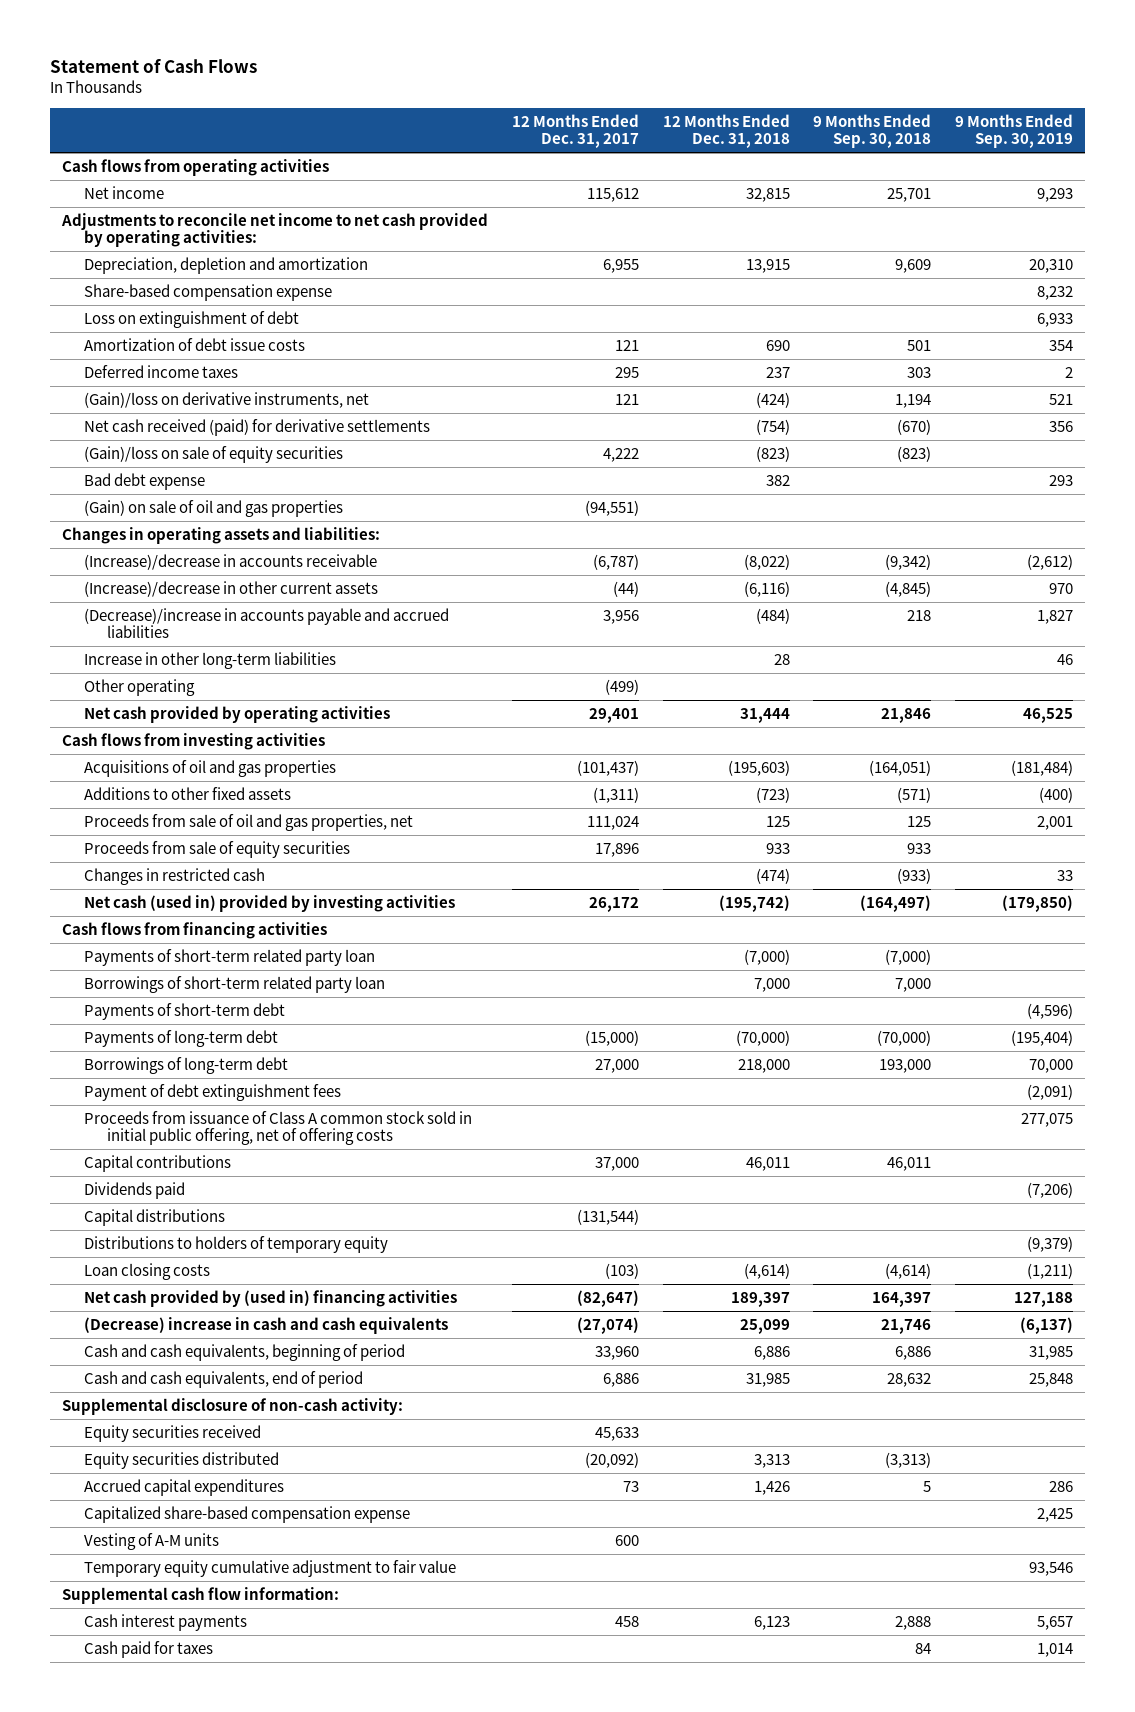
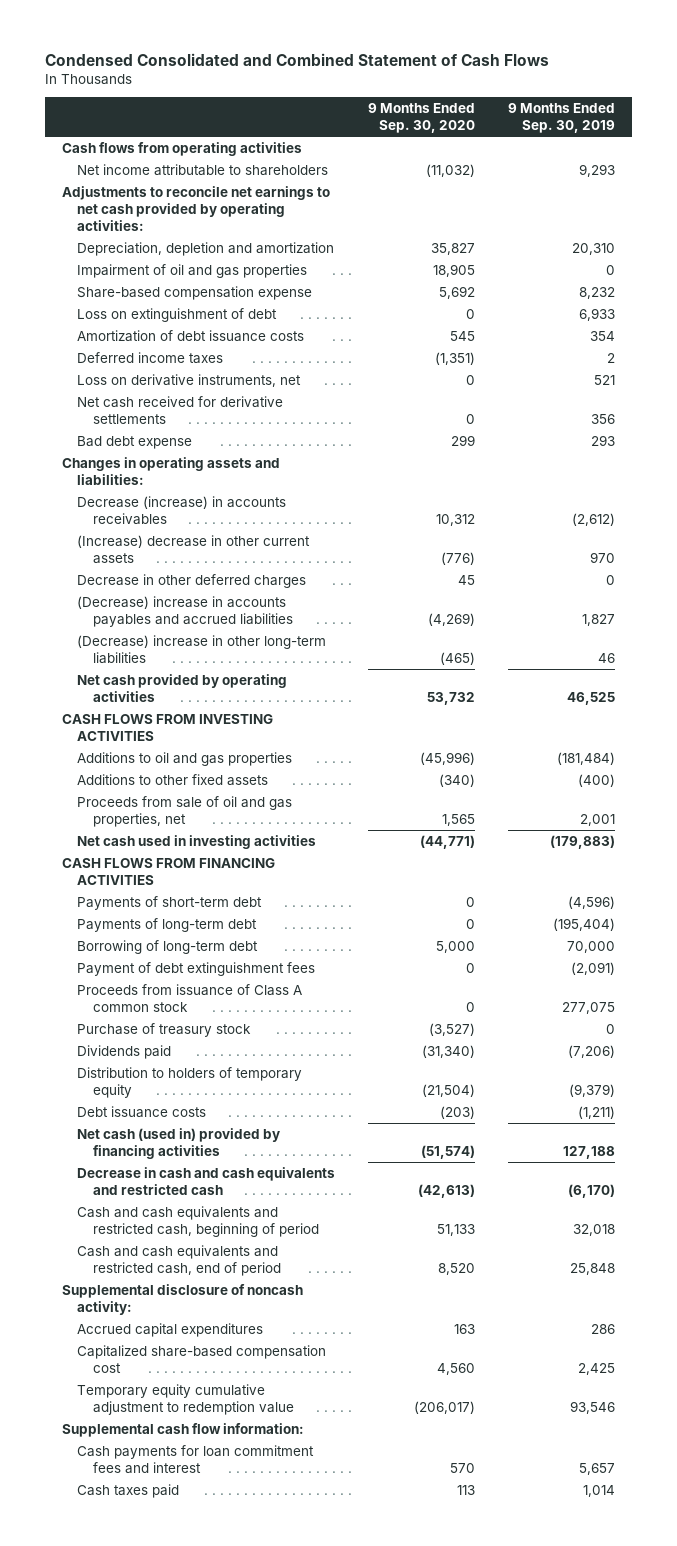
[50,59,258,74] Statement of Cash Flows -> [45,53,550,67] Condensed Consolidated and Combined Statement of Cash Flows
[511,114,639,149] 12 Months Ended Dec. 31, 2017 -> none
[662,114,790,149] 12 Months Ended Dec. 31, 2018 -> none
[813,114,932,149] 9 Months Ended Sep. 30, 2018 -> none
none -> [368,103,476,134] 9 Months Ended Sep. 30, 2020
[84,185,165,199] Net income -> [77,163,329,176] Net income attributable to shareholders
[61,212,489,248] Adjustments to reconcile net income to net cash provided by operating activities: -> [61,185,330,231] Adjustments to reconcile net earnings to net cash provided by operating activities:
none -> [77,263,308,278] Impairment of oil and gas properties
[84,337,306,351] Amortization of debt issue costs -> [77,329,305,342] Amortization of debt issuance costs
[84,445,344,463] (Gain)/loss on sale of equity securities -> none
[84,391,370,408] (Gain)/loss on derivative instruments, net -> [77,373,302,387] Loss on derivative instruments, net
[84,418,431,436] Net cash received (paid) for derivative settlements -> [77,395,284,424] Net cash received for derivative settlements
[84,499,344,517] (Gain) on sale of oil and gas properties -> none
[84,678,196,696] Other operating -> none
[84,553,378,570] (Increase)/decrease in accounts receivable -> [77,495,287,525] Decrease (increase) in accounts receivables
[84,580,379,597] (Increase)/decrease in other current assets -> [77,534,311,564] (Increase) decrease in other current assets
none -> [77,573,307,588] Decrease in other deferred charges
[84,607,450,639] (Decrease)/increase in accounts payable and accrued liabilities -> [77,595,294,627] (Decrease) increase in accounts payables and accrued liabilities
[84,651,337,669] Increase in other long-term liabilities -> [77,634,327,664] (Decrease) increase in other long-term liabilities
[62,732,326,750] Cash flows from investing activities -> [61,713,273,741] CASH FLOWS FROM INVESTING ACTIVITIES
[84,759,337,777] Acquisitions of oil and gas properties -> [77,751,293,766] Additions to oil and gas properties
[84,840,351,858] Proceeds from sale of equity securities -> none
[84,867,266,885] Changes in restricted cash -> none
[84,948,376,966] Payments of short-term related party loan -> none
[84,975,386,993] Borrowings of short-term related party loan -> none
[84,894,456,912] Net cash (used in) provided by investing activities -> [77,834,317,849] Net cash used in investing activities
[1002,894,1074,912] (179,850) -> [550,834,616,849] (179,883)
[62,921,328,939] Cash flows from financing activities -> [61,857,275,885] CASH FLOWS FROM FINANCING ACTIVITIES
[84,1056,289,1074] Borrowings of long-term debt -> [77,939,259,954] Borrowing of long-term debt
[84,1154,232,1172] Capital contributions -> none
[84,1110,473,1146] Proceeds from issuance of Class A common stock sold in initial public offering, net of offering costs -> [77,983,303,1012] Proceeds from issuance of Class A common stock
none -> [77,1022,252,1037] Purchase of treasury stock
[84,1208,226,1226] Capital distributions -> none
[84,1424,262,1442] Equity securities received -> none
[84,1451,280,1469] Equity securities distributed -> none
[84,1235,389,1253] Distributions to holders of temporary equity -> [77,1066,303,1098] Distribution to holders of temporary equity
[84,1262,211,1280] Loan closing costs -> [77,1105,207,1118] Debt issuance costs
[84,1289,458,1307] Net cash provided by (used in) financing activities -> [77,1127,281,1159] Net cash (used in) provided by financing activities
[84,1316,449,1334] (Decrease) increase in cash and cash equivalents -> [77,1166,336,1195] Decrease in cash and cash equivalents and restricted cash
[1020,1316,1074,1334] (6,137) -> [568,1183,616,1198] (6,170)
[84,1343,406,1361] Cash and cash equivalents, beginning of period -> [77,1205,320,1237] Cash and cash equivalents and restricted cash, beginning of period
[1029,1345,1074,1360] 31,985 -> [573,1223,616,1236] 32,018
[84,1370,364,1388] Cash and cash equivalents, end of period -> [77,1244,282,1276] Cash and cash equivalents and restricted cash, end of period
[62,1397,404,1415] Supplemental disclosure of non-cash activity: -> [61,1283,303,1315] Supplemental disclosure of noncash activity:
[84,1532,220,1550] Vesting of A-M units -> none
[84,1505,411,1523] Capitalized share-based compensation expense -> [77,1344,327,1373] Capitalized share-based compensation cost
[84,1559,457,1577] Temporary equity cumulative adjustment to fair value -> [77,1383,295,1415] Temporary equity cumulative adjustment to redemption value
[84,1613,248,1631] Cash interest payments -> [77,1444,315,1474] Cash payments for loan commitment fees and interest
[84,1640,214,1658] Cash paid for taxes -> [77,1483,180,1498] Cash taxes paid

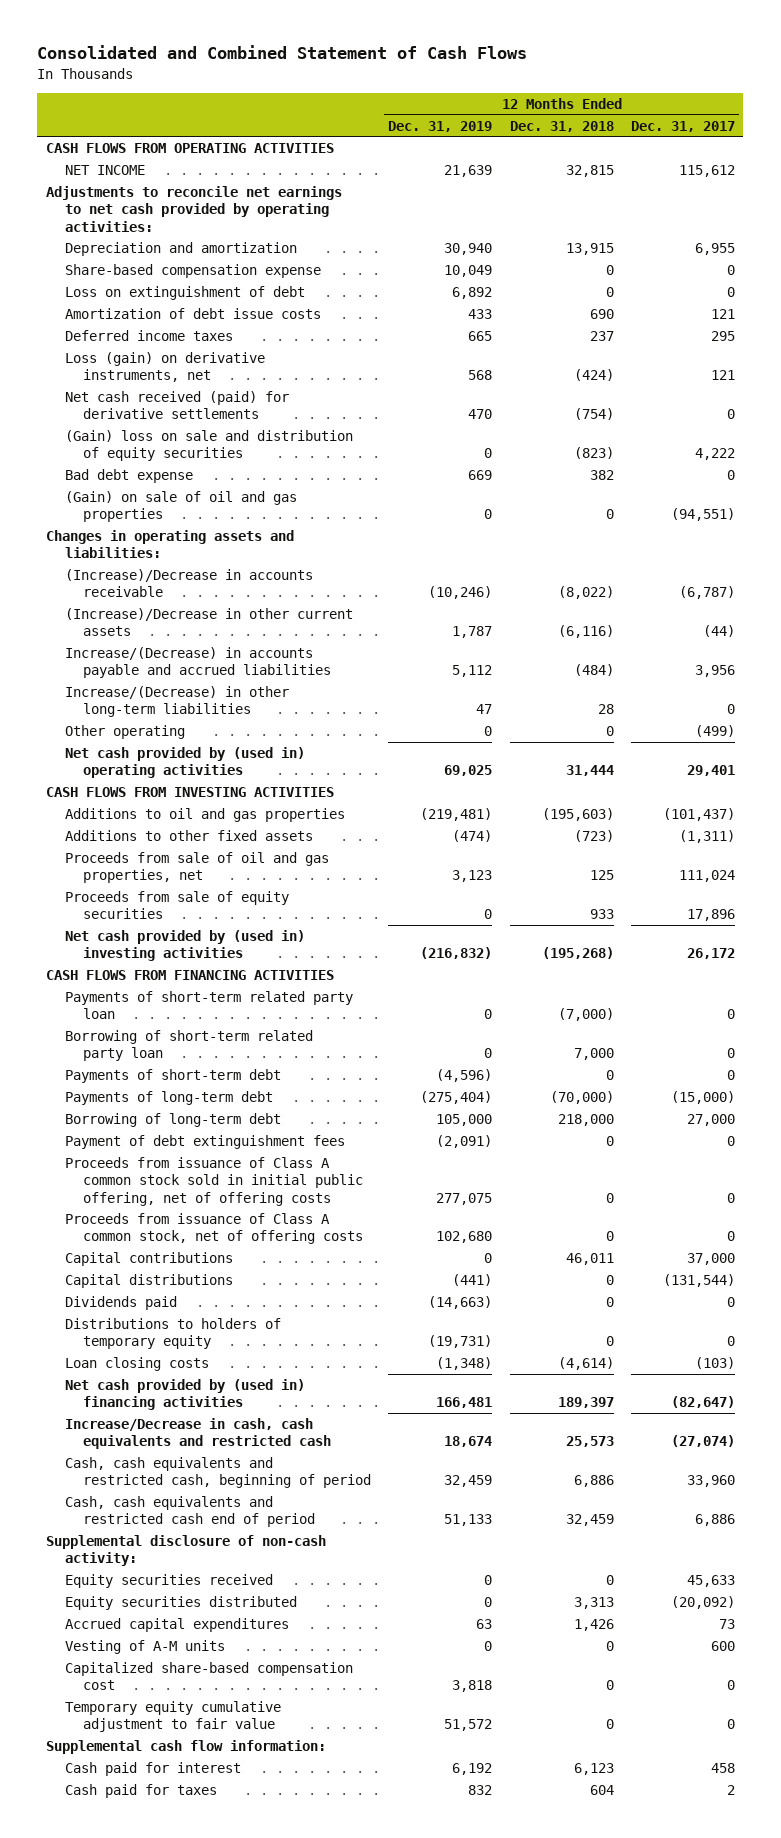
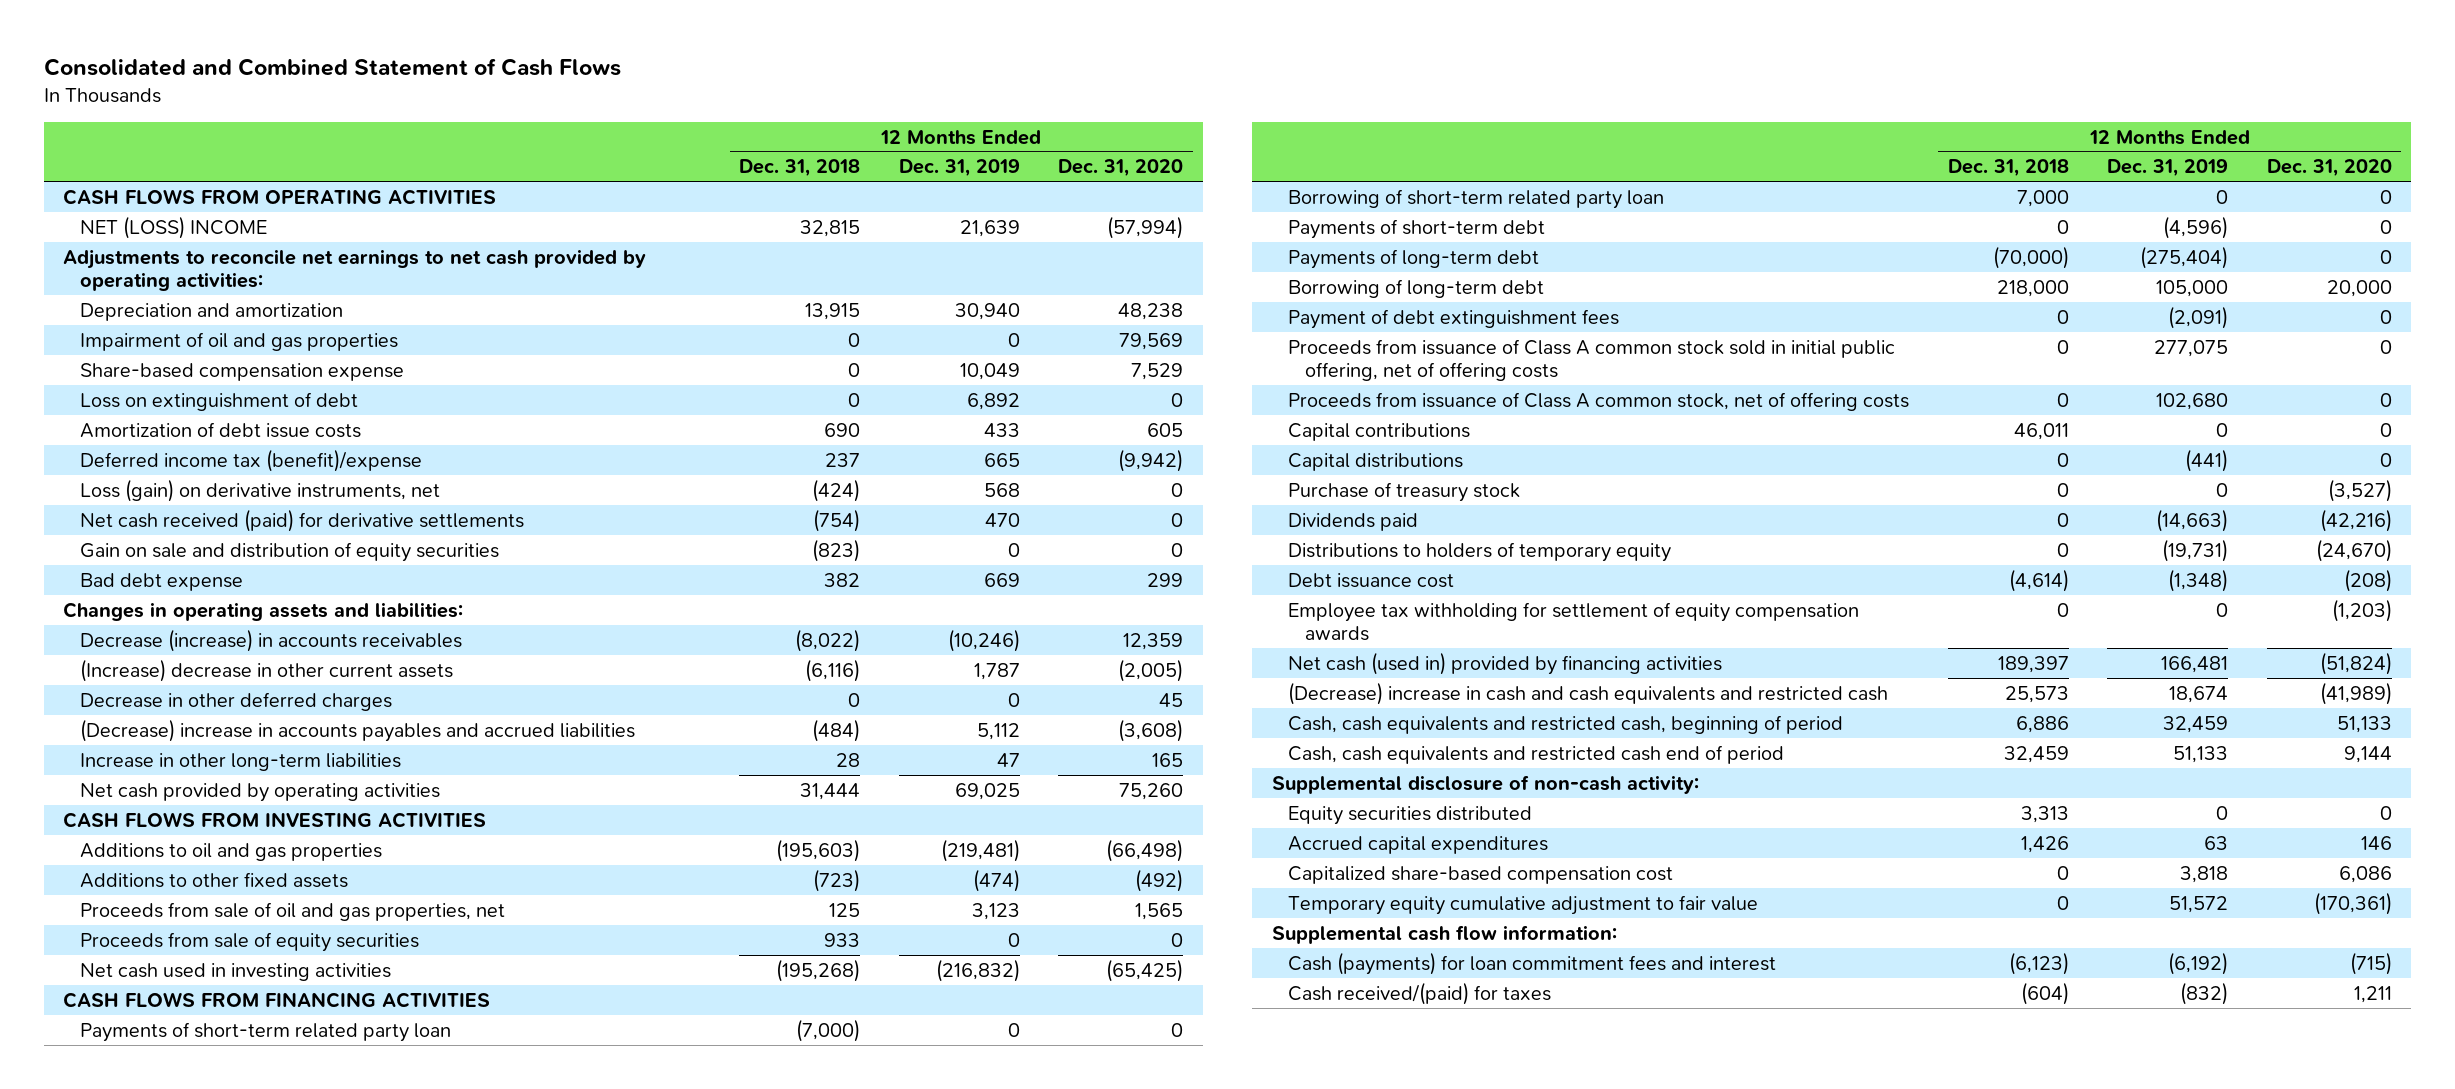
[630,120,735,132] Dec. 31, 2017 -> none
none -> [1058,159,1184,178] Dec. 31, 2020
[64,165,145,176] NET INCOME -> [79,215,267,239] NET (LOSS) INCOME
none -> [79,331,398,351] Impairment of oil and gas properties
[64,330,233,342] Deferred income taxes -> [79,448,422,472] Deferred income tax (benefit)/expense
[64,430,353,462] (Gain) loss on sale and distribution of equity securities -> [79,541,499,562] Gain on sale and distribution of equity securities
[64,491,297,523] (Gain) on sale of oil and gas properties -> none
[64,725,185,740] Other operating -> none
[64,569,313,598] (Increase)/Decrease in accounts receivable -> [79,628,462,652] Decrease (increase) in accounts receivables
[64,608,353,637] (Increase)/Decrease in other current assets -> [79,658,453,682] (Increase) decrease in other current assets
none -> [79,691,392,711] Decrease in other deferred charges
[64,647,332,679] Increase/(Decrease) in accounts payable and accrued liabilities -> [79,718,635,742] (Decrease) increase in accounts payables and accrued liabilities
[64,686,289,718] Increase/(Decrease) in other long-term liabilities -> [79,752,401,771] Increase in other long-term liabilities
[64,747,305,779] Net cash provided by (used in) operating activities -> [79,782,440,802] Net cash provided by operating activities
[64,930,305,962] Net cash provided by (used in) investing activities -> [79,962,391,981] Net cash used in investing activities
none -> [1288,481,1521,502] Purchase of treasury stock
[64,1357,209,1372] Loan closing costs -> [1288,572,1455,588] Debt issuance cost
none -> [1288,601,1860,641] Employee tax withholding for settlement of equity compensation awards
[64,1379,305,1411] Net cash provided by (used in) financing activities -> [1288,651,1723,675] Net cash (used in) provided by financing activities
[64,1418,332,1450] Increase/Decrease in cash, cash equivalents and restricted cash -> [1288,681,1889,705] (Decrease) increase in cash and cash equivalents and restricted cash
[64,1574,273,1589] Equity securities received -> none
[64,1640,225,1655] Vesting of A-M units -> none
[64,1762,241,1777] Cash paid for interest -> [1288,951,1777,975] Cash (payments) for loan commitment fees and interest
[452,1763,493,1776] 6,192 -> [2168,951,2229,975] (6,192)
[573,1763,614,1776] 6,123 -> [2008,951,2069,975] (6,123)
[64,1784,217,1799] Cash paid for taxes -> [1288,981,1552,1005] Cash received/(paid) for taxes
[468,1785,493,1796] 832 -> [2180,981,2229,1005] (832)
[589,1785,614,1796] 604 -> [2020,981,2069,1005] (604)

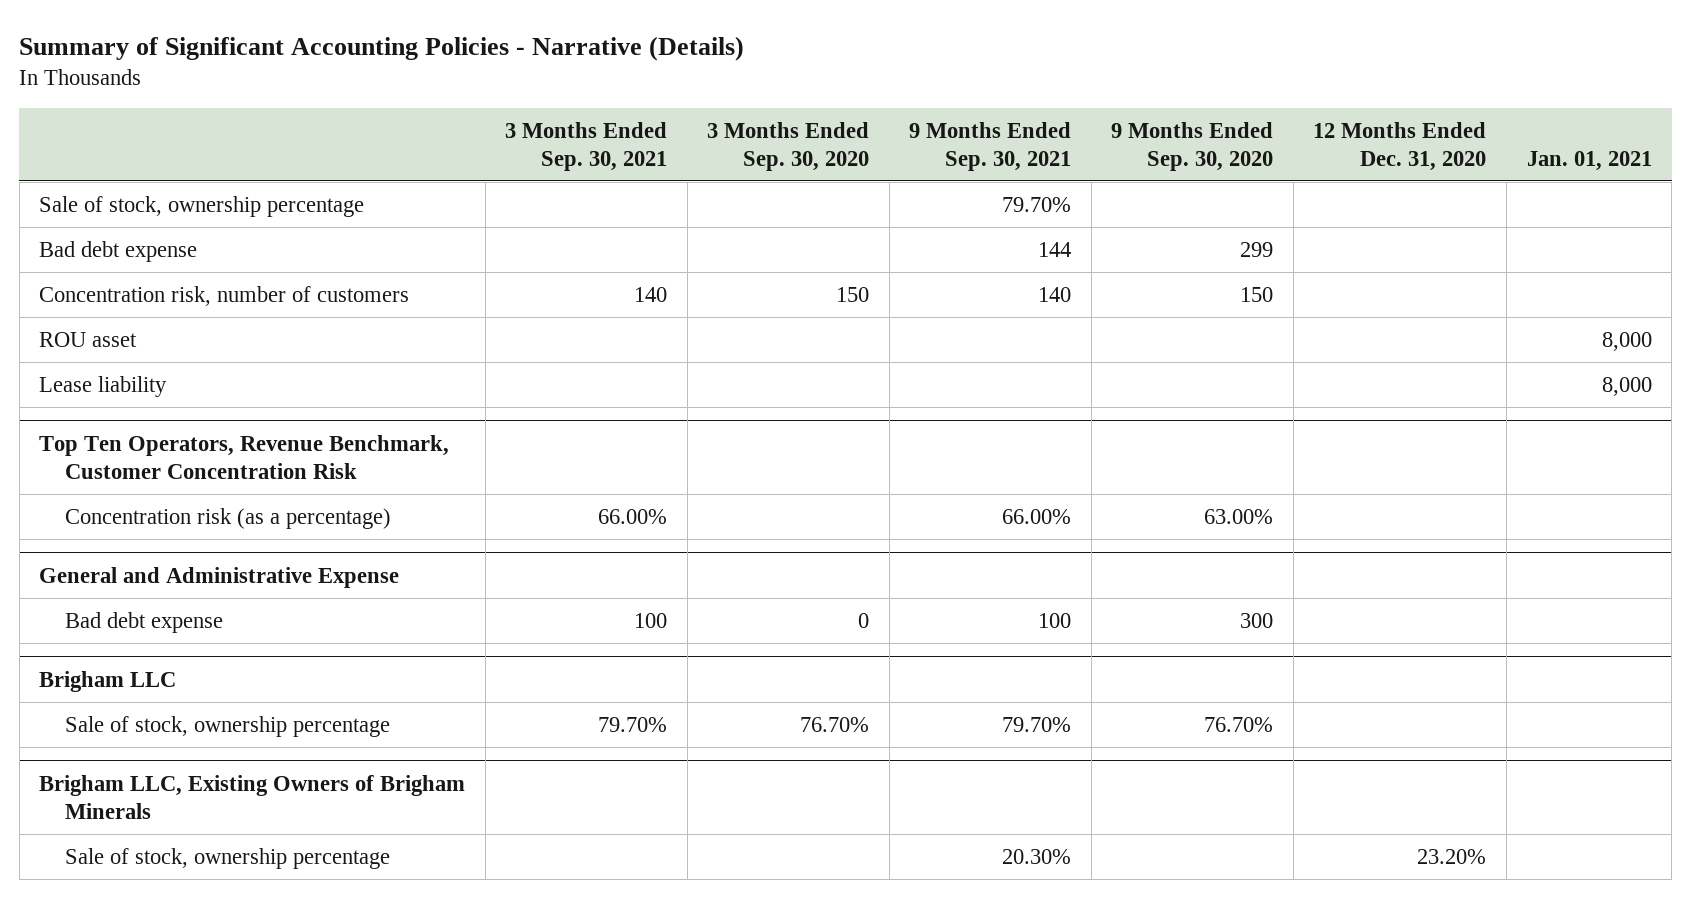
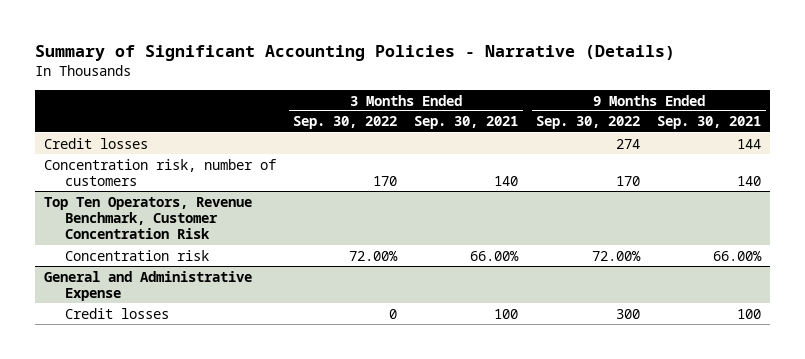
[707,121,870,171] 3 Months Ended Sep. 30, 2020 -> none
[1111,121,1274,171] 9 Months Ended Sep. 30, 2020 -> none
[1313,121,1487,171] 12 Months Ended Dec. 31, 2020 -> none
[1526,150,1652,171] Jan. 01, 2021 -> none
none -> [292,116,397,130] Sep. 30, 2022
none -> [535,116,640,130] Sep. 30, 2022
[39,195,365,217] Sale of stock, ownership percentage -> none
[39,240,198,262] Bad debt expense -> [43,137,148,149] Credit losses
[39,331,138,347] ROU asset -> none
[39,375,168,397] Lease liability -> none
[64,507,391,529] Concentration risk (as a percentage) -> [65,249,210,261] Concentration risk
[39,670,177,692] Brigham LLC -> none
[64,715,390,737] Sale of stock, ownership percentage -> none
[39,774,466,819] Brigham LLC, Existing Owners of Brigham Minerals -> none
[64,847,390,869] Sale of stock, ownership percentage -> none
[64,611,223,633] Bad debt expense -> [65,307,170,319] Credit losses

